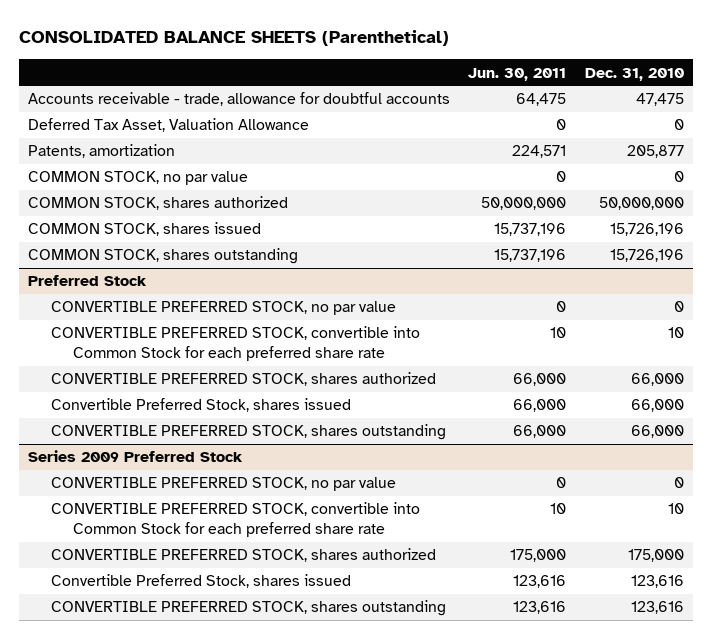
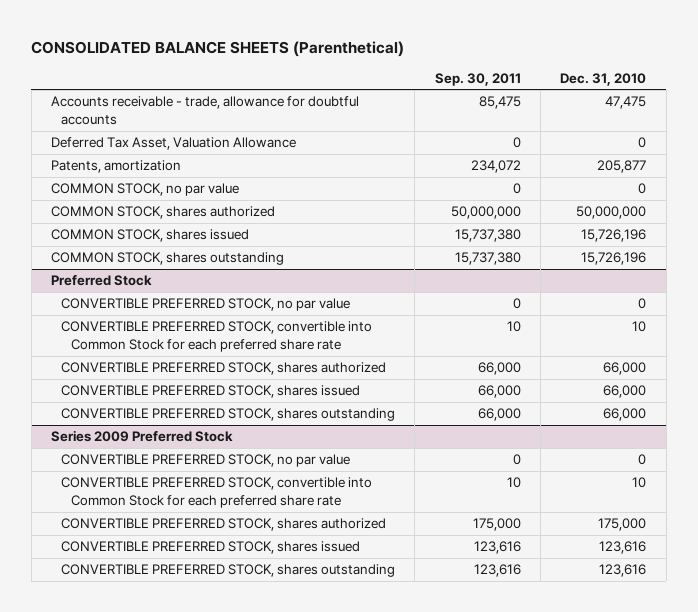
[468,67,567,81] Jun. 30, 2011 -> none
none -> [434,72,521,86] Sep. 30, 2011
[50,398,351,413] Convertible Preferred Stock, shares issued -> [60,385,360,399] CONVERTIBLE PREFERRED STOCK, shares issued
[50,574,351,589] Convertible Preferred Stock, shares issued -> [60,541,360,555] CONVERTIBLE PREFERRED STOCK, shares issued

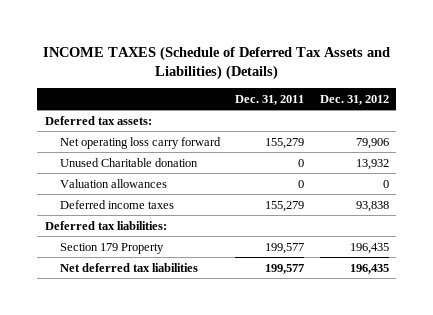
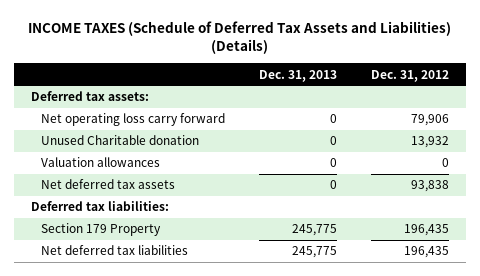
[235,94,305,105] Dec. 31, 2011 -> none
none -> [259,69,338,82] Dec. 31, 2013
[60,199,175,209] Deferred income taxes -> [41,179,176,190] Net deferred tax assets

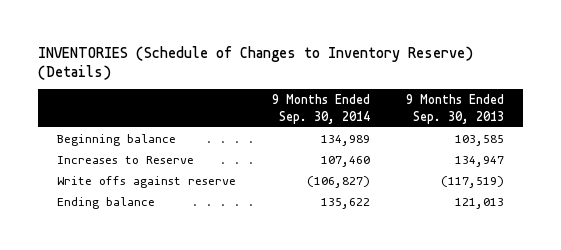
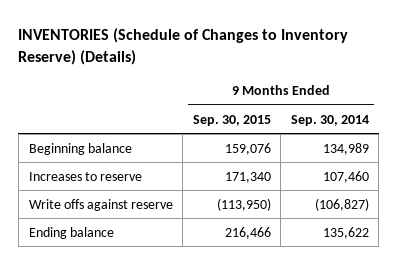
[406,94,505,124] 9 Months Ended Sep. 30, 2013 -> none
none -> [192,114,271,126] Sep. 30, 2015
[56,155,194,164] Increases to Reserve -> [28,171,142,181] Increases to reserve

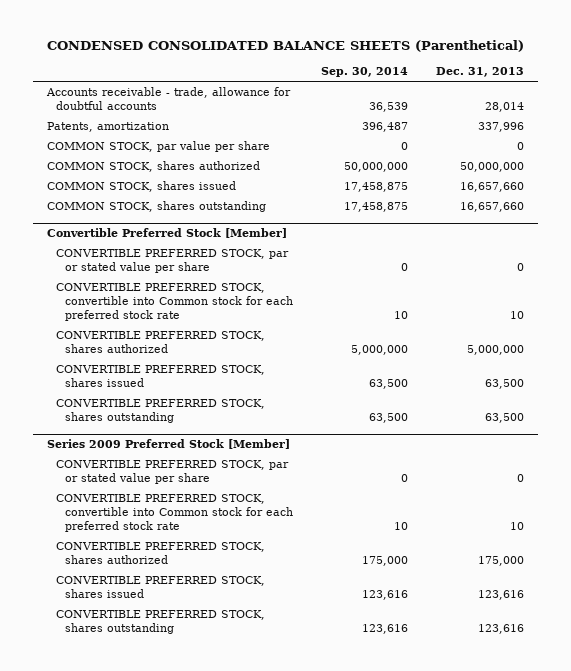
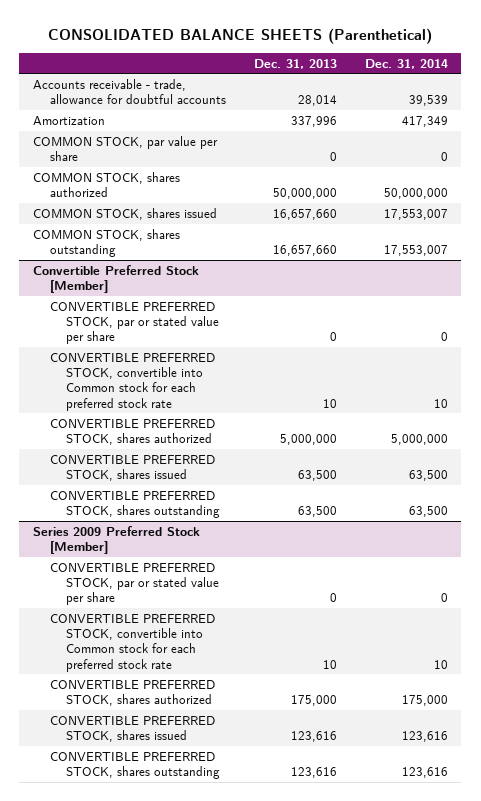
[46,40,524,53] CONDENSED CONSOLIDATED BALANCE SHEETS (Parenthetical) -> [48,27,433,44] CONSOLIDATED BALANCE SHEETS (Parenthetical)
[321,67,409,78] Sep. 30, 2014 -> none
none -> [364,58,448,69] Dec. 31, 2014
[47,121,170,132] Patents, amortization -> [33,115,106,125] Amortization

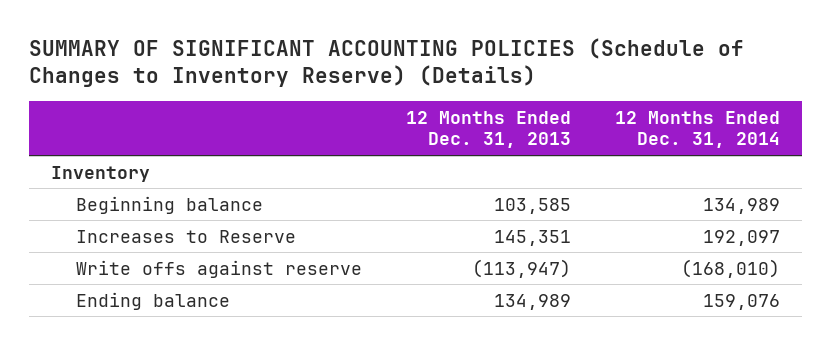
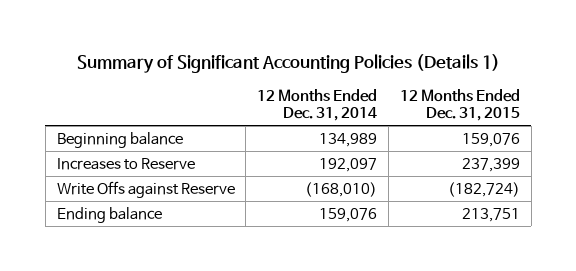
[28,38,744,88] SUMMARY OF SIGNIFICANT ACCOUNTING POLICIES (Schedule of Changes to Inventory Reserve) (Details) -> [77,54,501,74] Summary of Significant Accounting Policies (Details 1)
[405,110,571,149] 12 Months Ended Dec. 31, 2013 -> none
none -> [399,88,520,122] 12 Months Ended Dec. 31, 2015
[50,165,150,182] Inventory -> none
[75,259,362,278] Write offs against reserve -> [56,180,235,198] Write Offs against Reserve

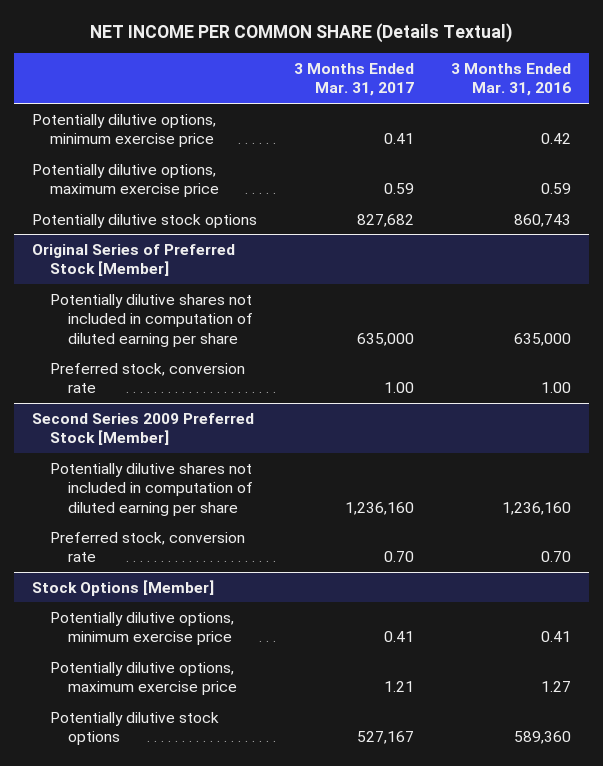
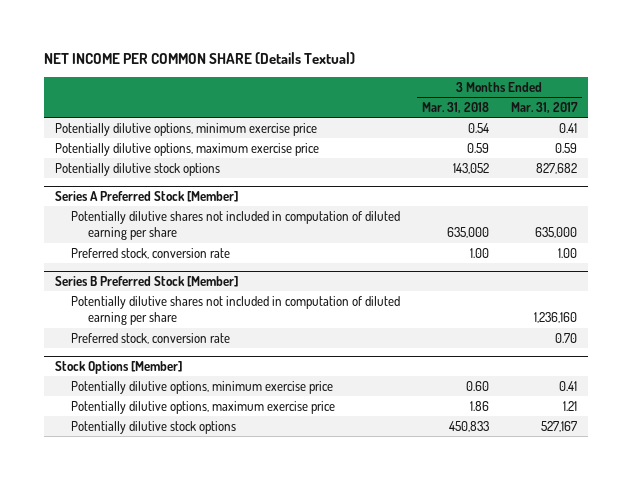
[450,62,571,97] 3 Months Ended Mar. 31, 2016 -> none
none -> [422,101,490,113] Mar. 31, 2018
[32,243,236,277] Original Series of Preferred Stock [Member] -> [54,191,238,203] Series A Preferred Stock [Member]
[32,412,255,446] Second Series 2009 Preferred Stock [Member] -> [54,276,238,288] Series B Preferred Stock [Member]

